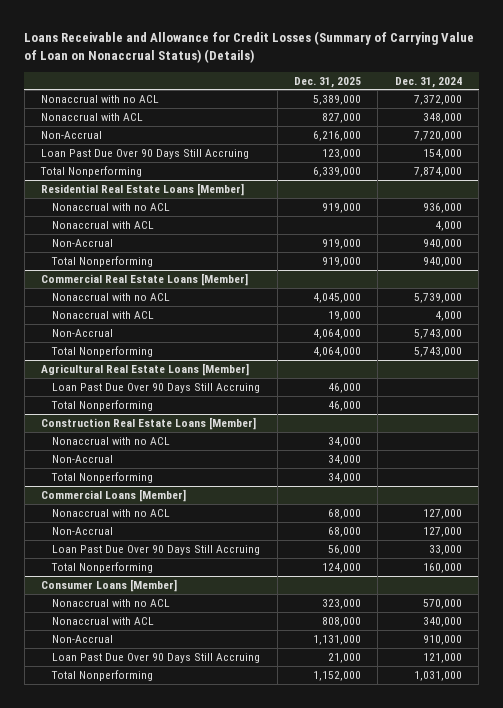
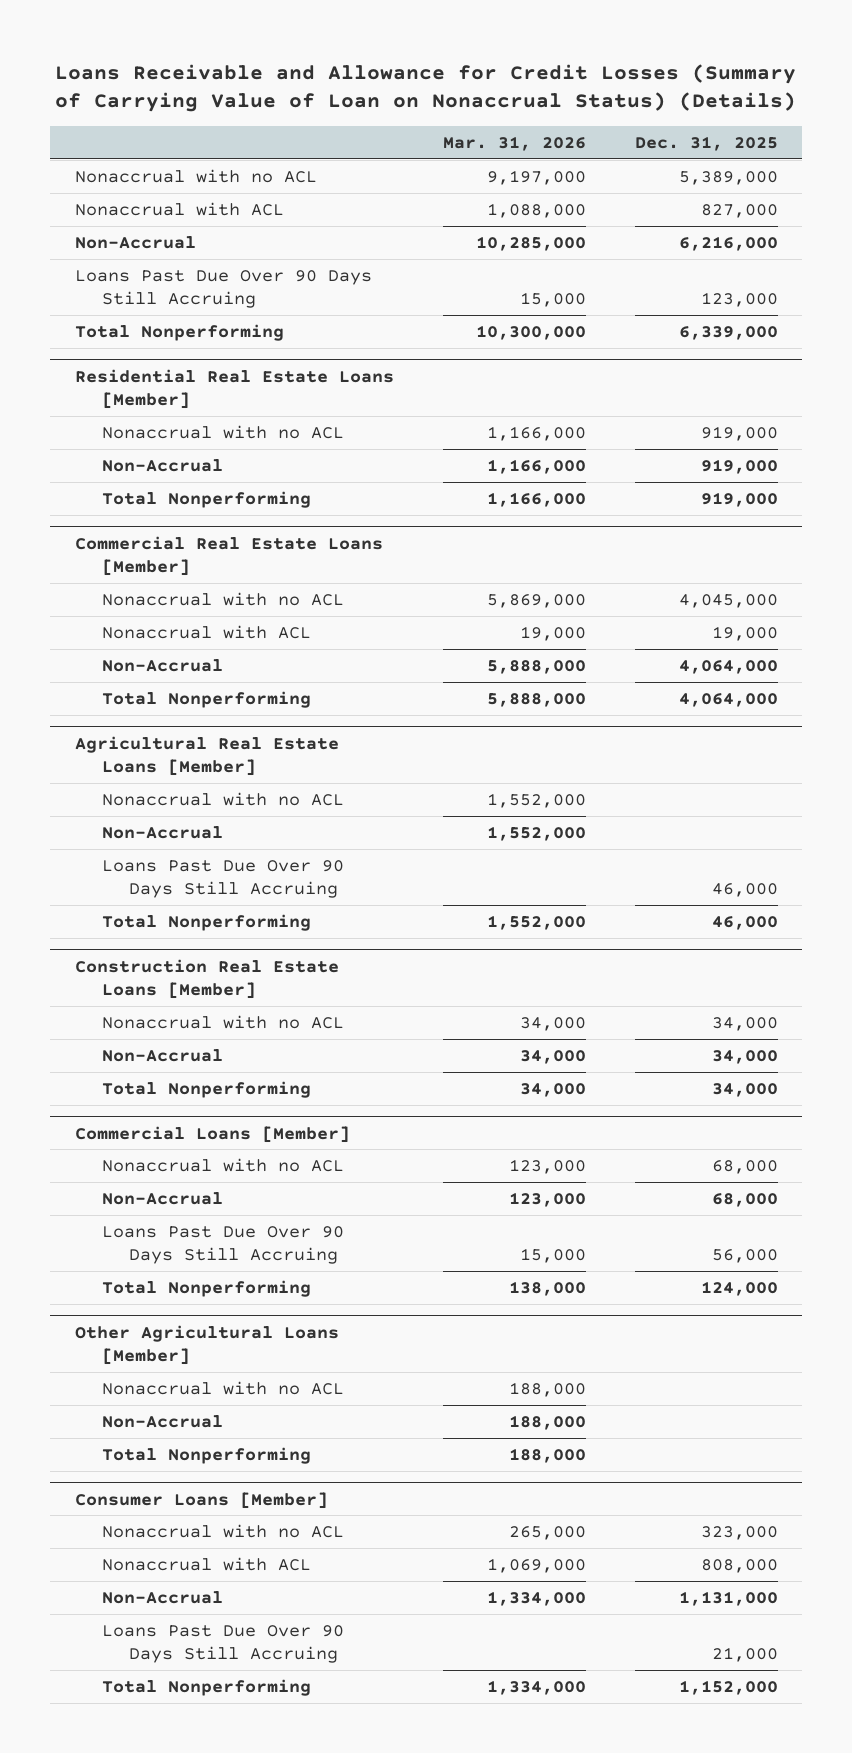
[394,76,462,88] Dec. 31, 2024 -> none
none -> [442,135,586,151] Mar. 31, 2026
[41,149,250,160] Loan Past Due Over 90 Days Still Accruing -> [74,269,372,309] Loans Past Due Over 90 Days Still Accruing
[52,221,155,230] Nonaccrual with ACL -> none
none -> [101,791,344,806] Nonaccrual with no ACL
none -> [101,825,223,839] Non-Accrual
[52,383,261,394] Loan Past Due Over 90 Days Still Accruing -> [101,859,344,899] Loans Past Due Over 90 Days Still Accruing
[52,545,261,556] Loan Past Due Over 90 Days Still Accruing -> [101,1225,344,1265] Loans Past Due Over 90 Days Still Accruing
none -> [74,1324,339,1366] Other Agricultural Loans [Member]
none -> [101,1380,344,1395] Nonaccrual with no ACL
none -> [101,1414,223,1428] Non-Accrual
none -> [101,1446,311,1464] Total Nonperforming
[52,653,261,664] Loan Past Due Over 90 Days Still Accruing -> [101,1624,344,1664] Loans Past Due Over 90 Days Still Accruing

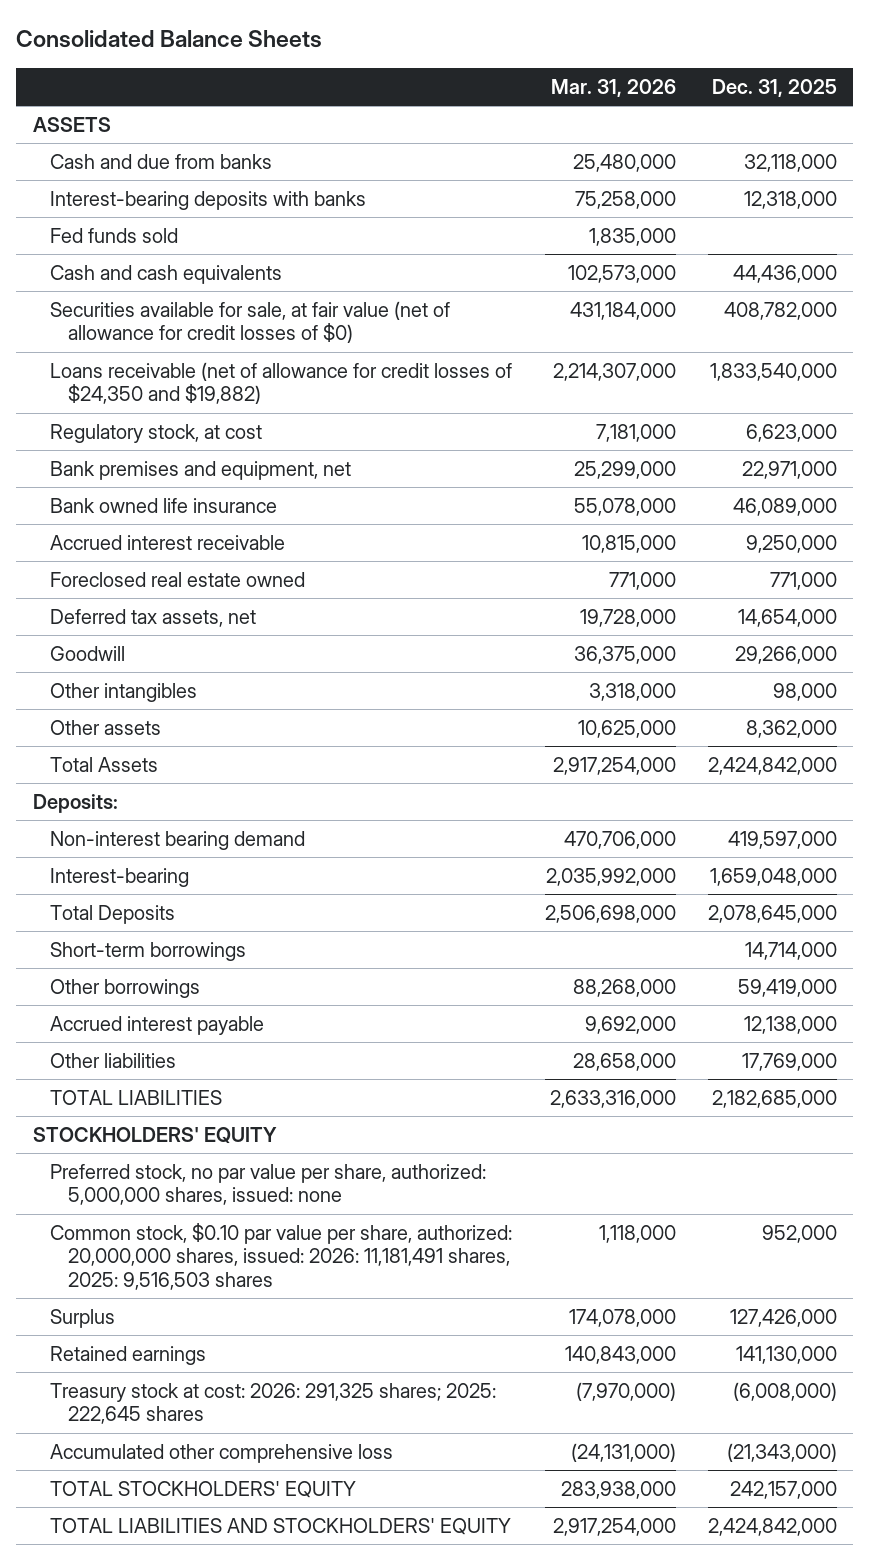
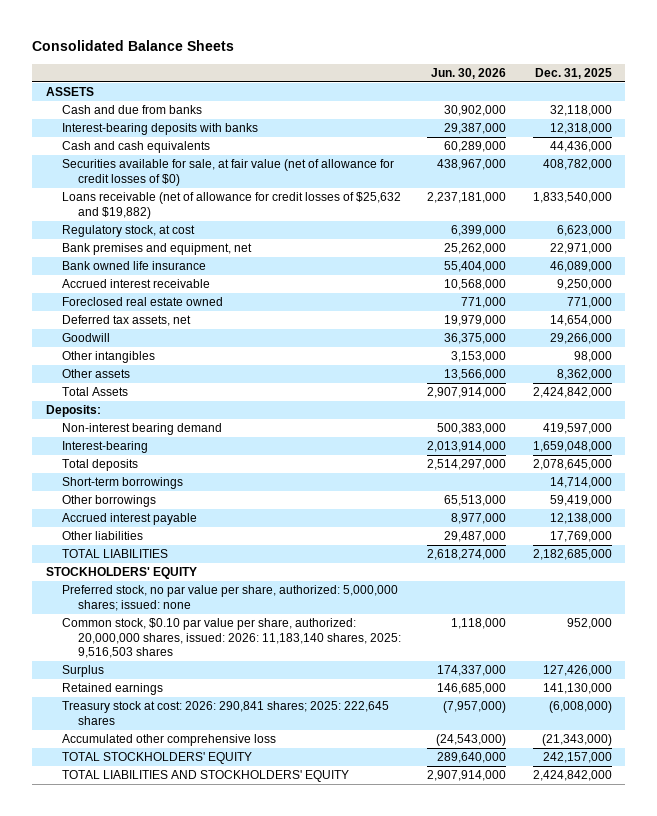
[550,78,676,97] Mar. 31, 2026 -> none
none -> [431,67,507,79] Jun. 30, 2026
[50,228,179,244] Fed funds sold -> none
[50,362,513,405] Loans receivable (net of allowance for credit losses of $24,350 and $19,882) -> [61,192,401,219] Loans receivable (net of allowance for credit losses of $25,632 and $19,882)
[50,905,176,925] Total Deposits -> [61,459,138,472] Total deposits
[50,1164,487,1206] Preferred stock, no par value per share, authorized: 5,000,000 shares, issued: none -> [61,585,398,611] Preferred stock, no par value per share, authorized: 5,000,000 shares; issued: none
[50,1223,513,1290] Common stock, $0.10 par value per share, authorized: 20,000,000 shares, issued: 2026: 11,181,491 shares, 2025: 9,516,503 shares -> [61,618,402,659] Common stock, $0.10 par value per share, authorized: 20,000,000 shares, issued: 2026: 11,183,140 shares, 2025: 9,516,503 shares
[50,1383,497,1425] Treasury stock at cost: 2026: 291,325 shares; 2025: 222,645 shares -> [61,701,389,725] Treasury stock at cost: 2026: 290,841 shares; 2025: 222,645 shares

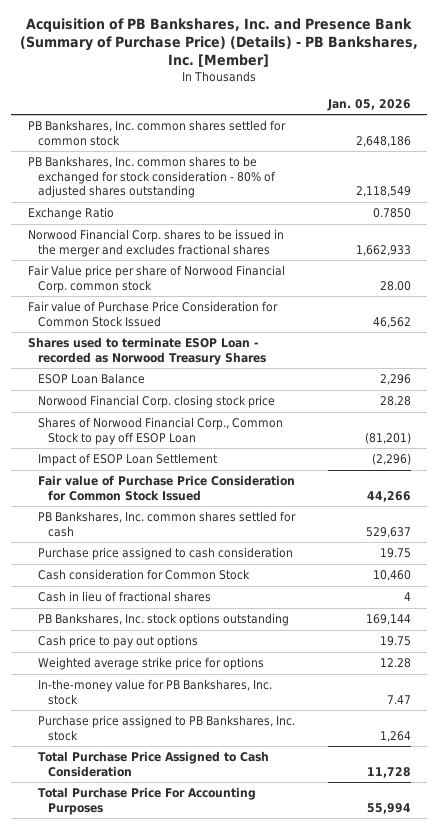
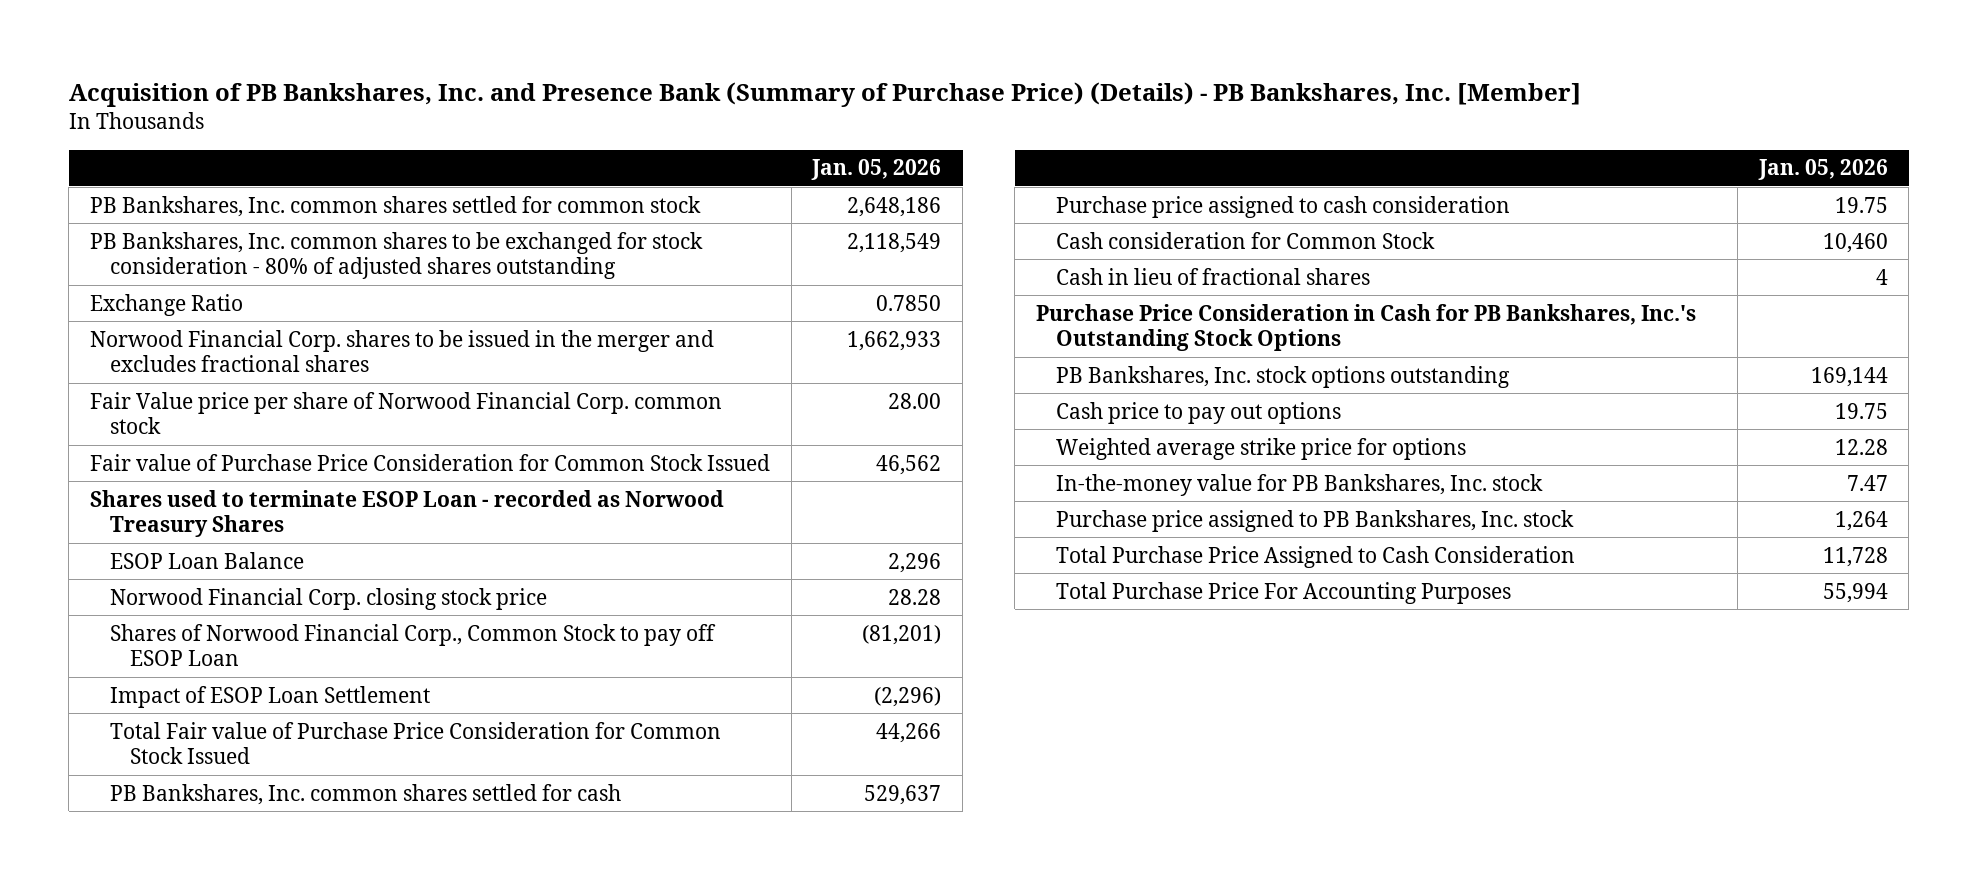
[37,475,295,501] Fair value of Purchase Price Consideration for Common Stock Issued -> [109,721,721,765] Total Fair value of Purchase Price Consideration for Common Stock Issued
none -> [1035,303,1696,352] Purchase Price Consideration in Cash for PB Bankshares, Inc.'s Outstanding Stock Options

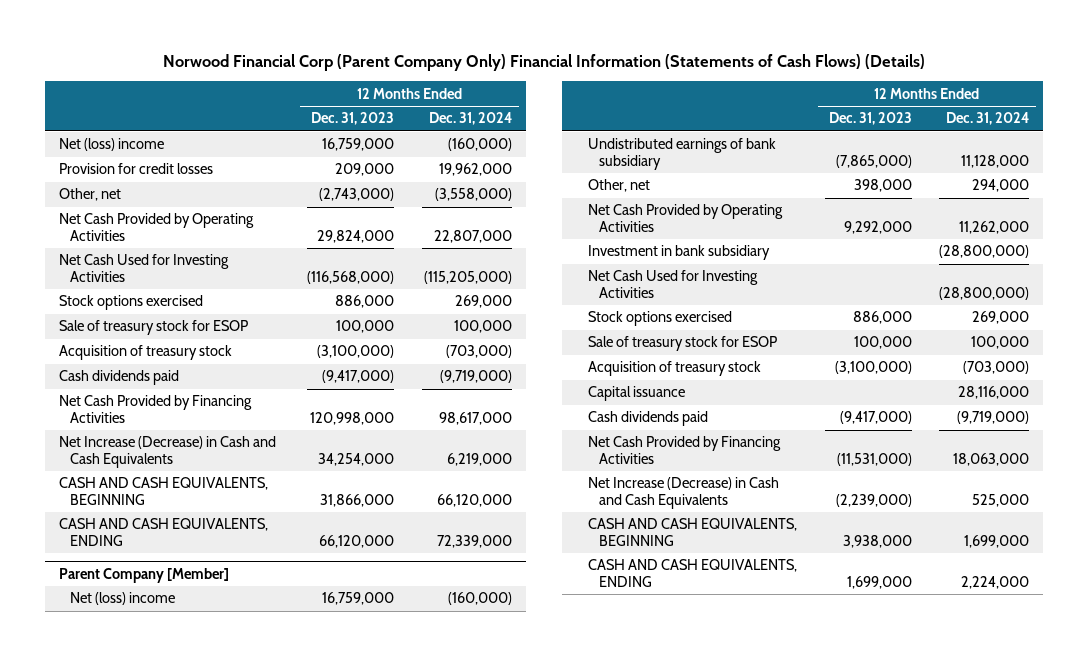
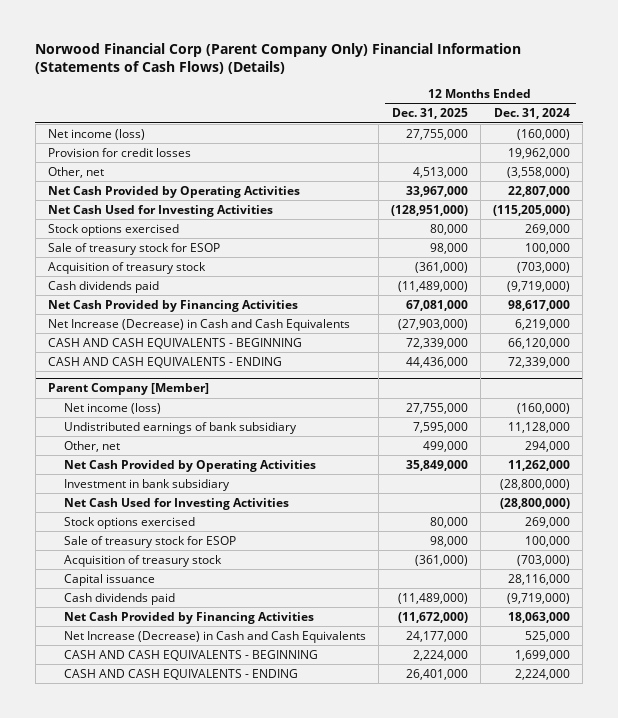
[311,112,395,126] Dec. 31, 2023 -> none
none -> [391,108,468,120] Dec. 31, 2025
[58,138,164,152] Net (loss) income -> [47,128,145,140] Net income (loss)
[58,477,268,505] CASH AND CASH EQUIVALENTS, BEGINNING -> [47,337,302,349] CASH AND CASH EQUIVALENTS - BEGINNING
[58,518,268,546] CASH AND CASH EQUIVALENTS, ENDING -> [47,356,282,368] CASH AND CASH EQUIVALENTS - ENDING
[70,592,176,606] Net (loss) income -> [63,402,161,414] Net income (loss)
[587,518,797,546] CASH AND CASH EQUIVALENTS, BEGINNING -> [63,649,318,661] CASH AND CASH EQUIVALENTS - BEGINNING
[587,559,797,587] CASH AND CASH EQUIVALENTS, ENDING -> [63,668,298,680] CASH AND CASH EQUIVALENTS - ENDING

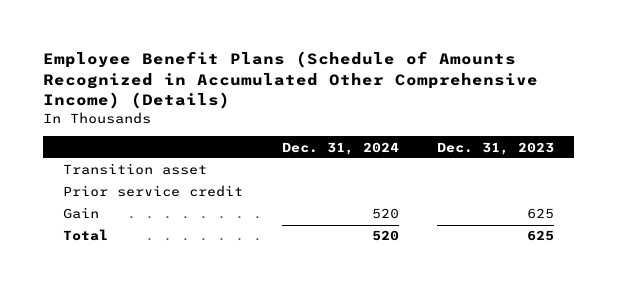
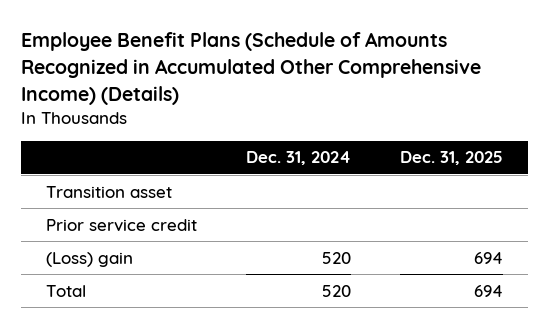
[437,141,555,155] Dec. 31, 2023 -> none
none -> [400,151,504,166] Dec. 31, 2025
[62,207,99,220] Gain -> [45,251,133,267] (Loss) gain

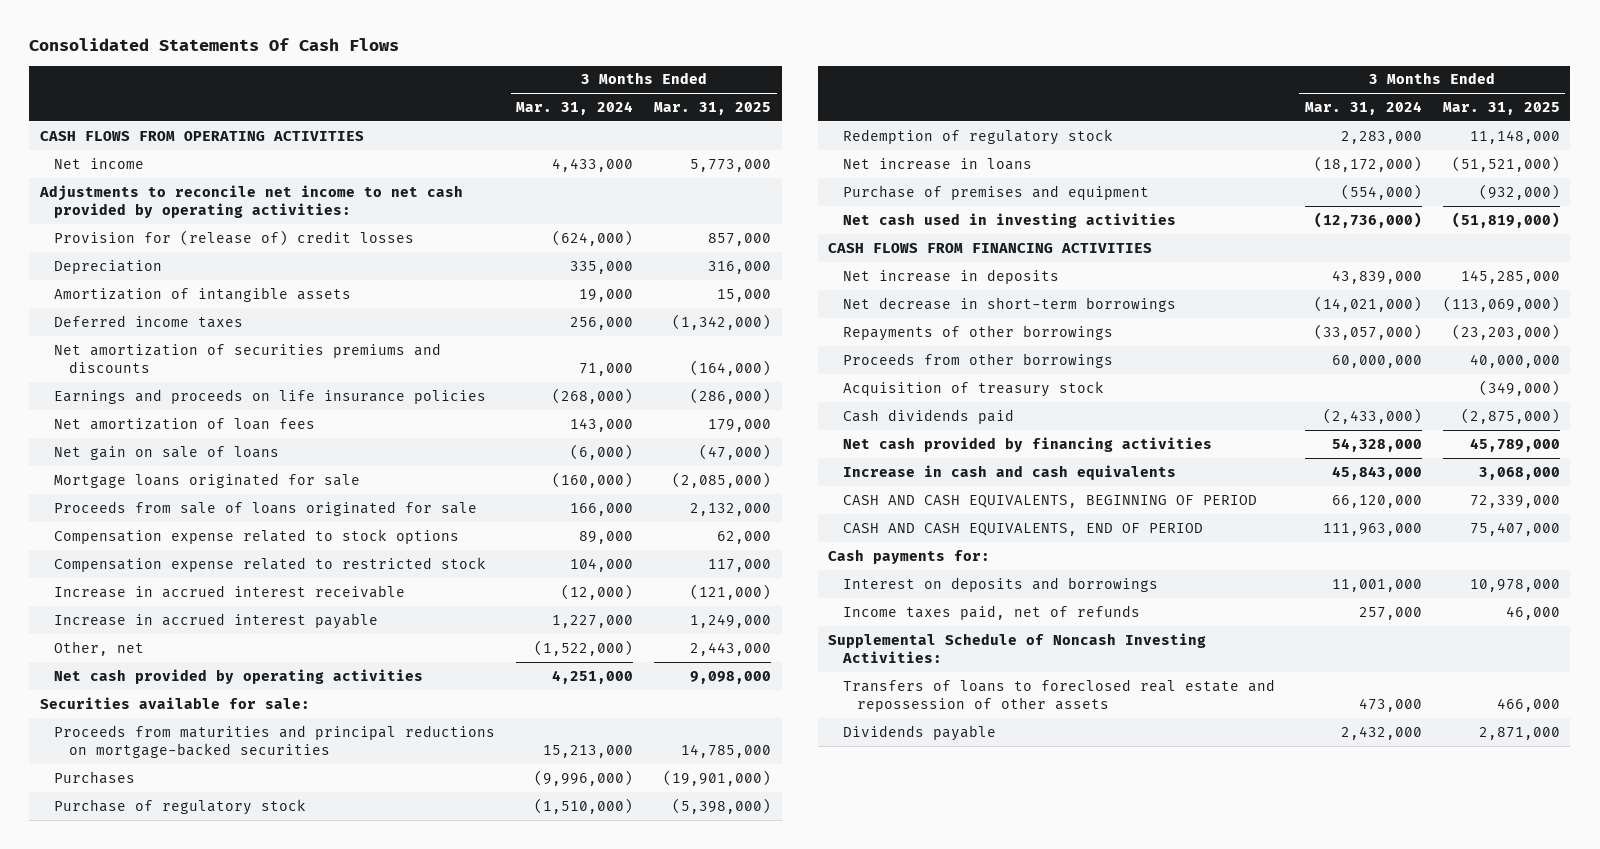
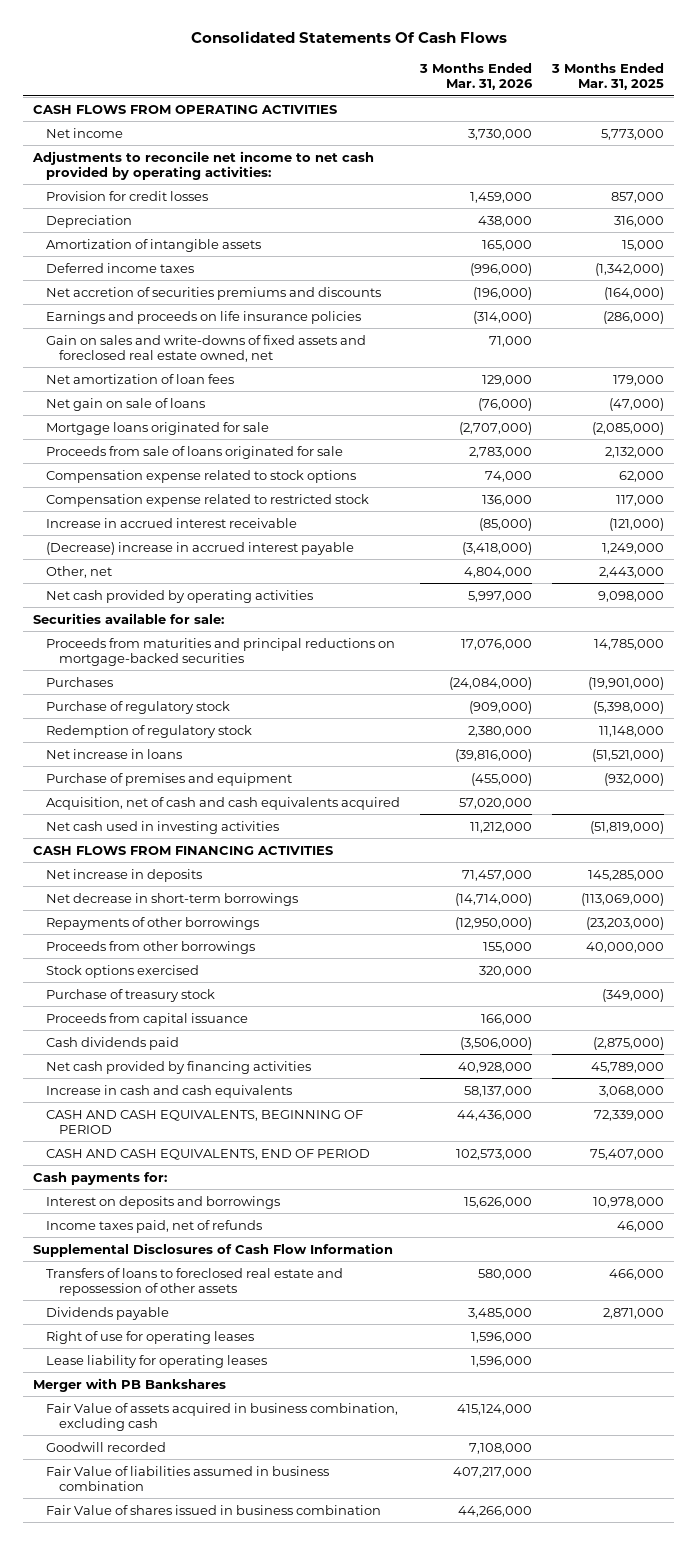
[516,100,634,115] Mar. 31, 2024 -> none
none -> [419,63,534,91] 3 Months Ended Mar. 31, 2026
[54,229,415,246] Provision for (release of) credit losses -> [46,190,209,201] Provision for credit losses
[54,342,442,374] Net amortization of securities premiums and discounts -> [46,286,382,300] Net accretion of securities premiums and discounts
none -> [46,334,367,362] Gain on sales and write-downs of fixed assets and foreclosed real estate owned, net
[54,612,379,629] Increase in accrued interest payable -> [46,541,355,555] (Decrease) increase in accrued interest payable
none -> [46,796,401,810] Acquisition, net of cash and cash equivalents acquired
none -> [46,964,200,978] Stock options exercised
[842,380,1104,397] Acquisition of treasury stock -> [46,988,216,1002] Purchase of treasury stock
none -> [46,1012,249,1026] Proceeds from capital issuance
[828,632,1207,664] Supplemental Schedule of Noncash Investing Activities: -> [33,1242,394,1257] Supplemental Disclosures of Cash Flow Information
none -> [46,1330,255,1344] Right of use for operating leases
none -> [46,1354,268,1368] Lease liability for operating leases
none -> [33,1377,227,1392] Merger with PB Bankshares
none -> [46,1402,399,1431] Fair Value of assets acquired in business combination, excluding cash
none -> [46,1441,167,1452] Goodwill recorded
none -> [46,1465,330,1491] Fair Value of liabilities assumed in business combination
none -> [46,1504,382,1515] Fair Value of shares issued in business combination

